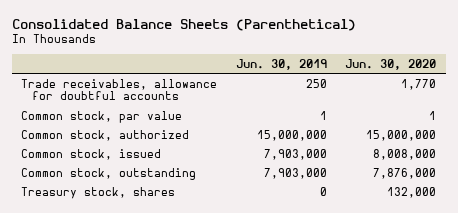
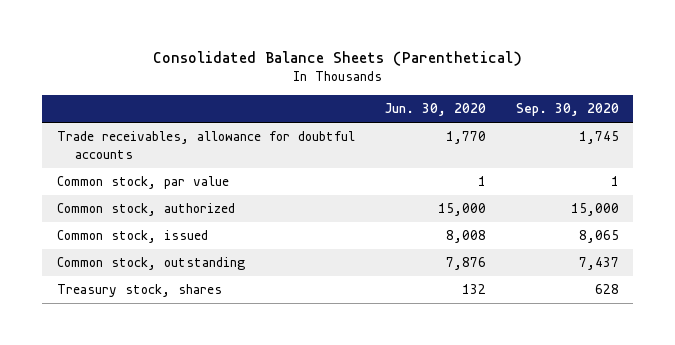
[235,58,327,70] Jun. 30, 2019 -> none
none -> [515,103,619,117] Sep. 30, 2020
[366,129,437,141] 15,000,000 -> [437,203,486,217] 15,000
[373,148,437,160] 8,008,000 -> [445,230,486,244] 8,008
[373,167,437,179] 7,876,000 -> [445,257,486,271] 7,876
[387,186,437,198] 132,000 -> [461,284,486,295] 132

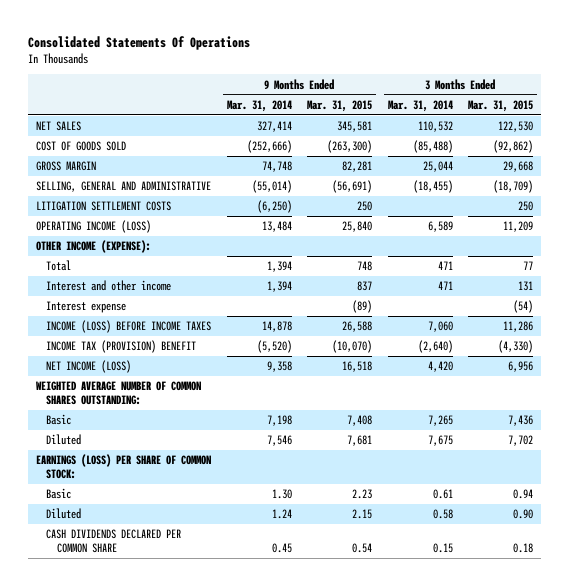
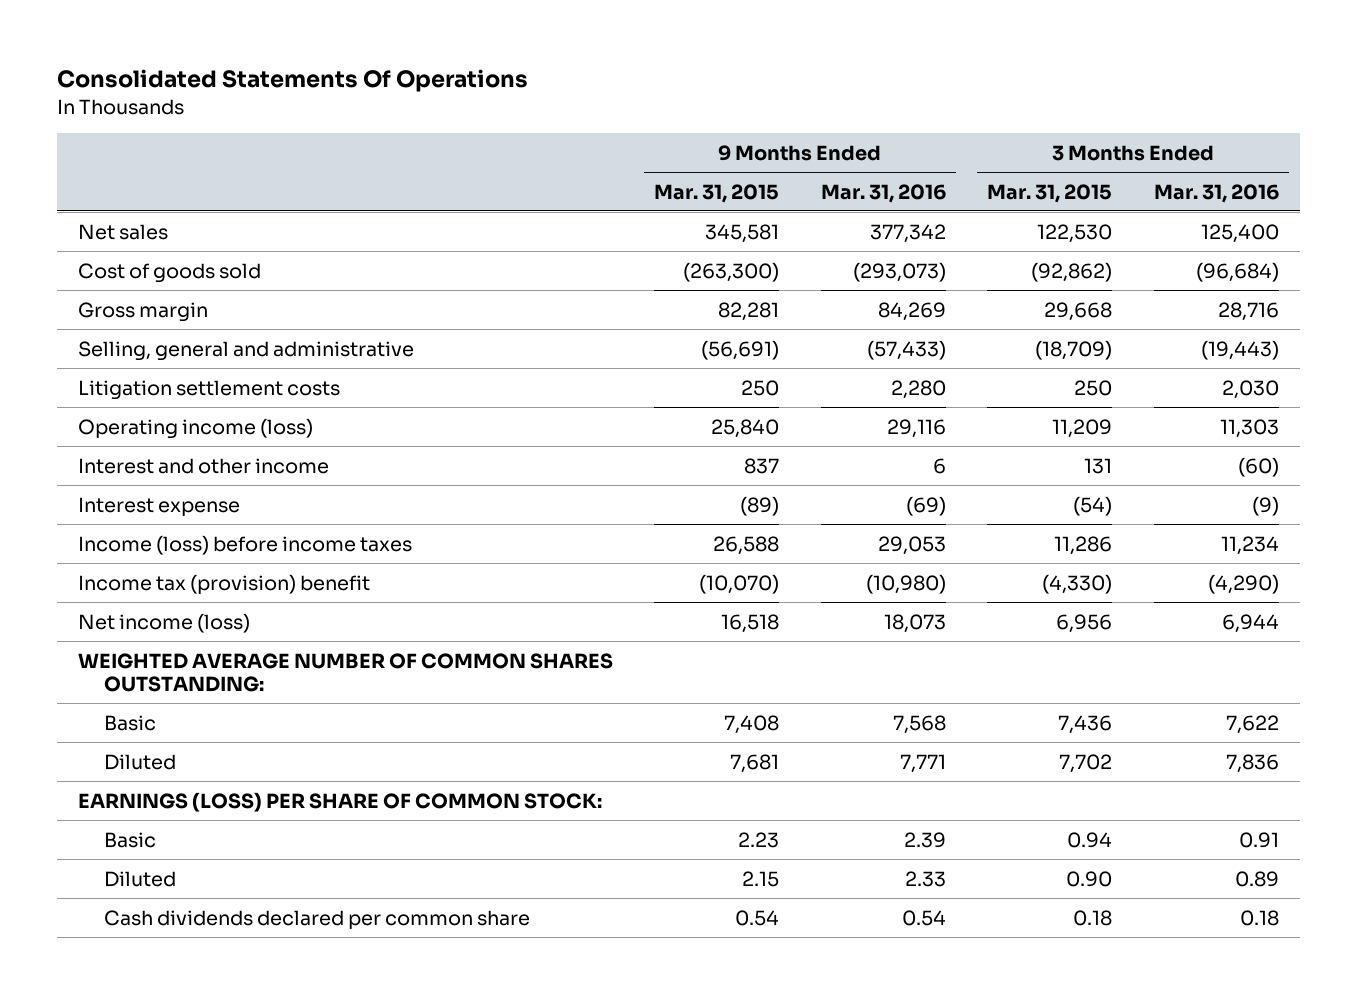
[226,99,292,112] Mar. 31, 2014 -> none
[387,99,453,112] Mar. 31, 2014 -> none
none -> [820,183,946,203] Mar. 31, 2016
none -> [1153,183,1279,203] Mar. 31, 2016
[36,240,152,254] OTHER INCOME (EXPENSE): -> none
[46,260,72,272] Total -> none
[36,121,82,132] NET SALES -> [77,223,168,240] Net sales
[36,141,127,152] COST OF GOODS SOLD -> [77,262,261,283] Cost of goods sold
[36,161,97,172] GROSS MARGIN -> [77,301,208,322] Gross margin
[36,181,212,193] SELLING, GENERAL AND ADMINISTRATIVE -> [77,340,414,361] Selling, general and administrative
[36,201,172,212] LITIGATION SETTLEMENT COSTS -> [77,379,340,400] Litigation settlement costs
[36,220,152,234] OPERATING INCOME (LOSS) -> [77,417,313,439] Operating income (loss)
[46,320,212,334] INCOME (LOSS) BEFORE INCOME TAXES -> [77,534,412,555] Income (loss) before income taxes
[46,340,197,354] INCOME TAX (PROVISION) BENEFIT -> [77,573,370,594] Income tax (provision) benefit
[46,360,132,374] NET INCOME (LOSS) -> [77,612,250,633] Net income (loss)
[46,529,182,554] CASH DIVIDENDS DECLARED PER COMMON SHARE -> [103,909,530,929] Cash dividends declared per common share

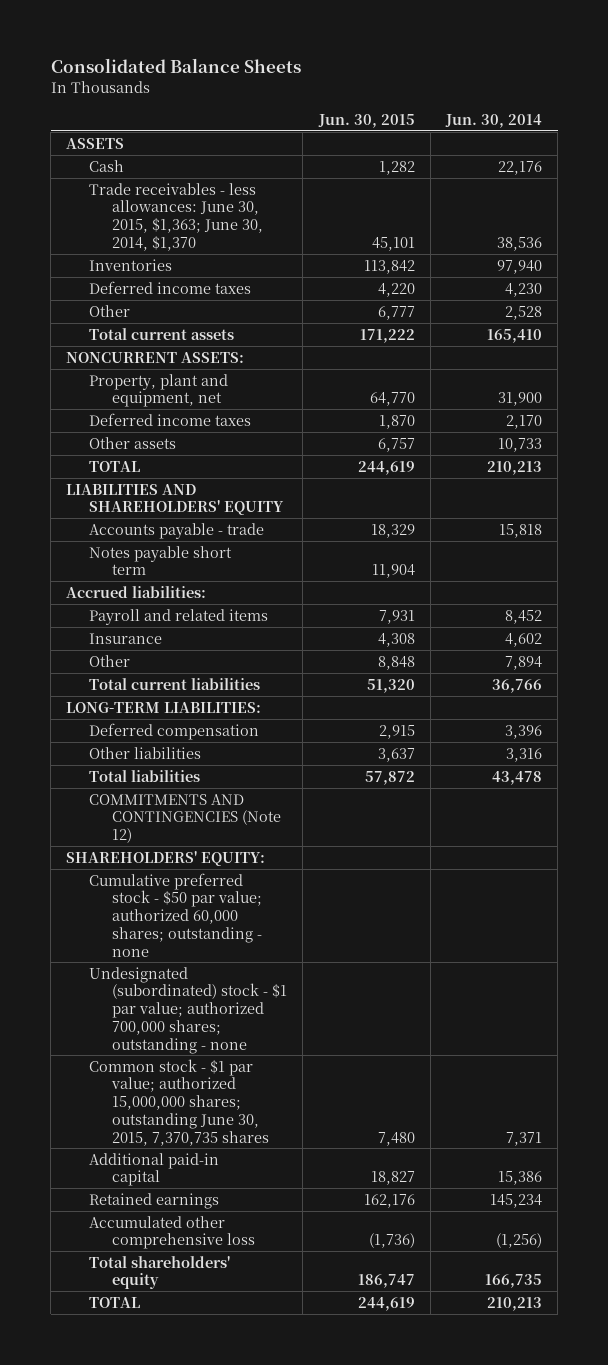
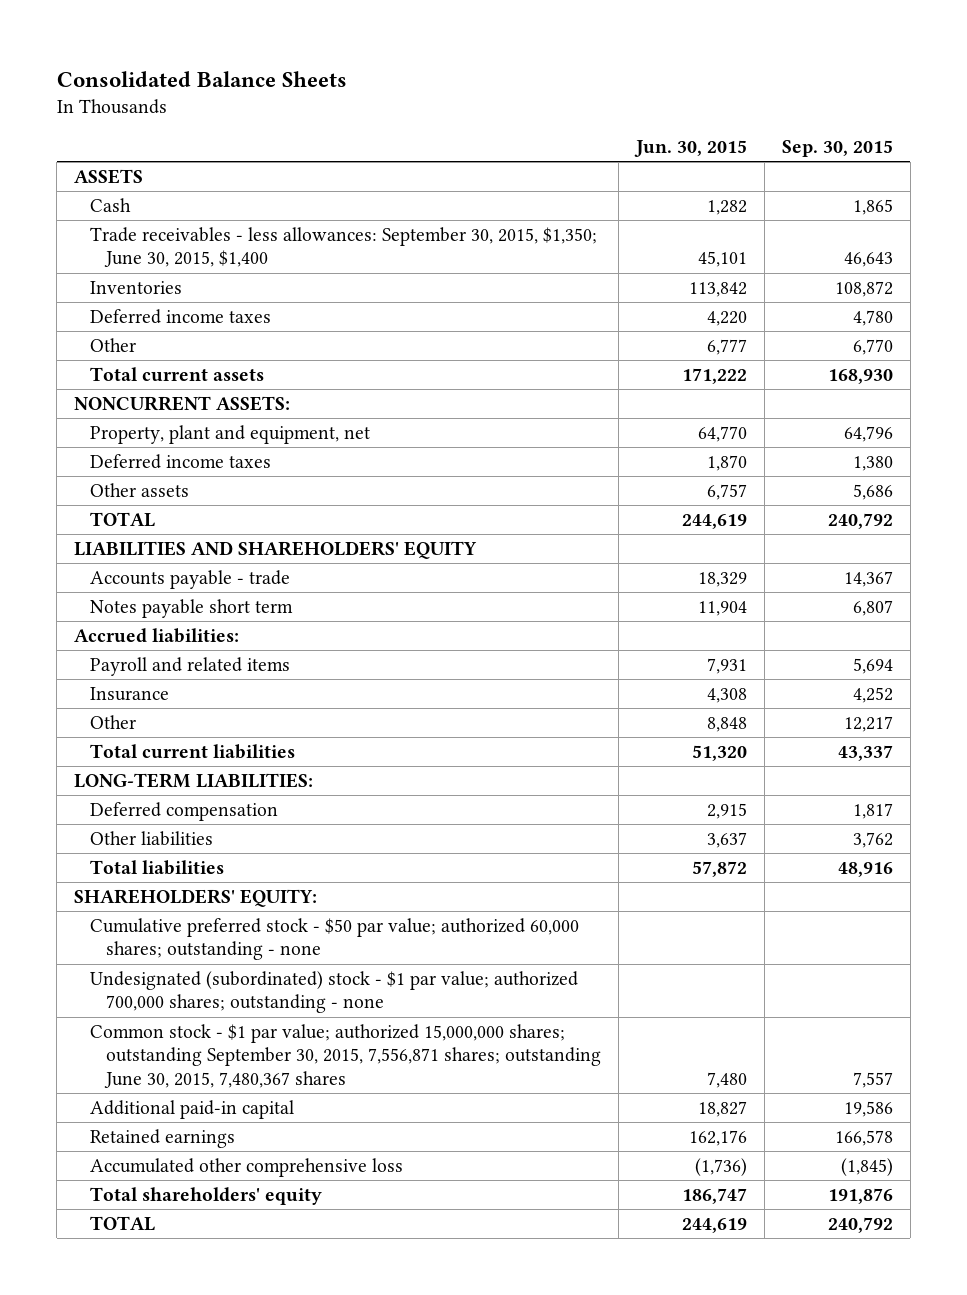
[444,113,542,128] Jun. 30, 2014 -> none
none -> [781,140,893,158] Sep. 30, 2015
[89,182,264,251] Trade receivables - less allowances: June 30, 2015, $1,363; June 30, 2014, $1,370 -> [89,226,597,268] Trade receivables - less allowances: September 30, 2015, $1,350; June 30, 2015, $1,400
[89,793,282,844] COMMITMENTS AND CONTINGENCIES (Note 12) -> none
[89,1058,270,1146] Common stock - $1 par value; authorized 15,000,000 shares; outstanding June 30, 2015, 7,370,735 shares -> [89,1023,601,1089] Common stock - $1 par value; authorized 15,000,000 shares; outstanding September 30, 2015, 7,556,871 shares; outstanding June 30, 2015, 7,480,367 shares

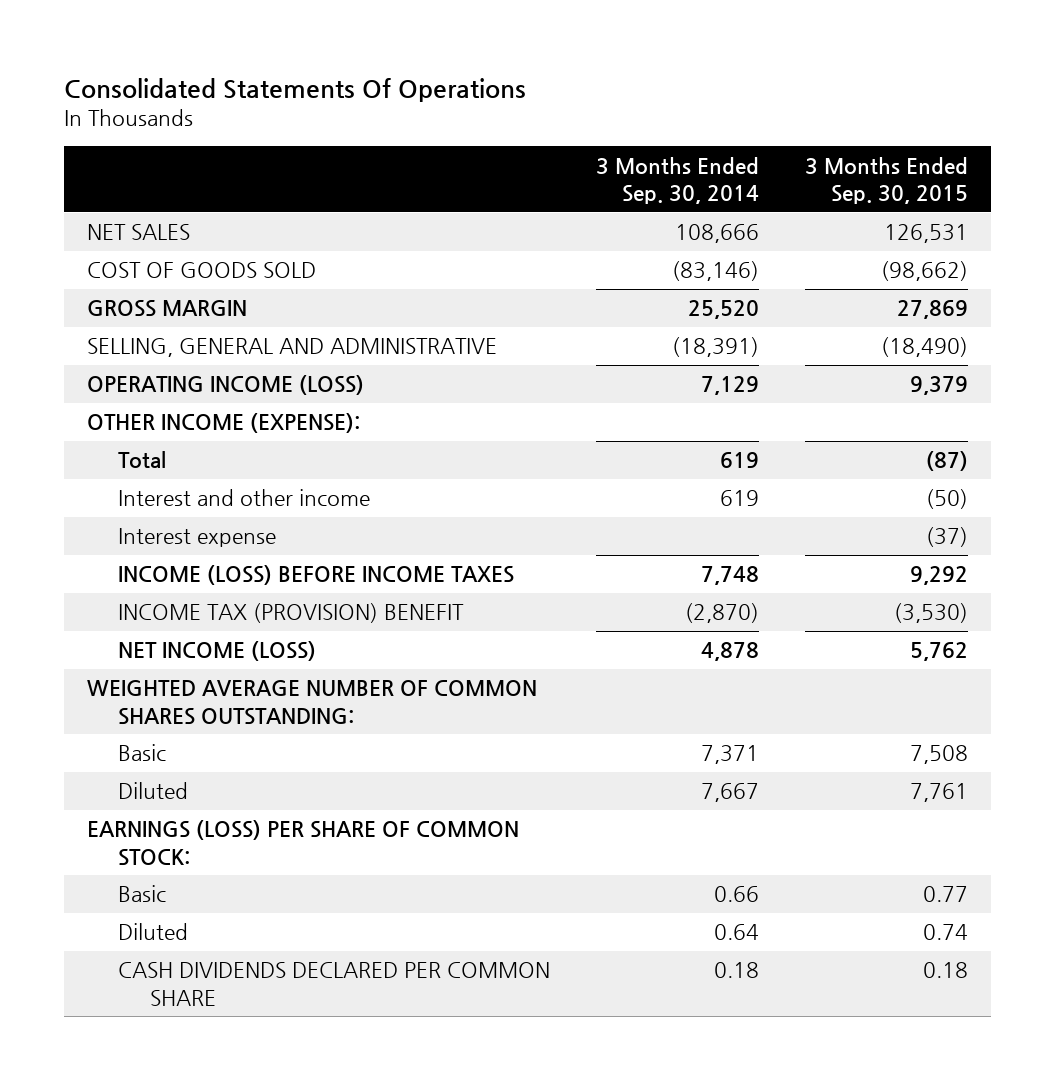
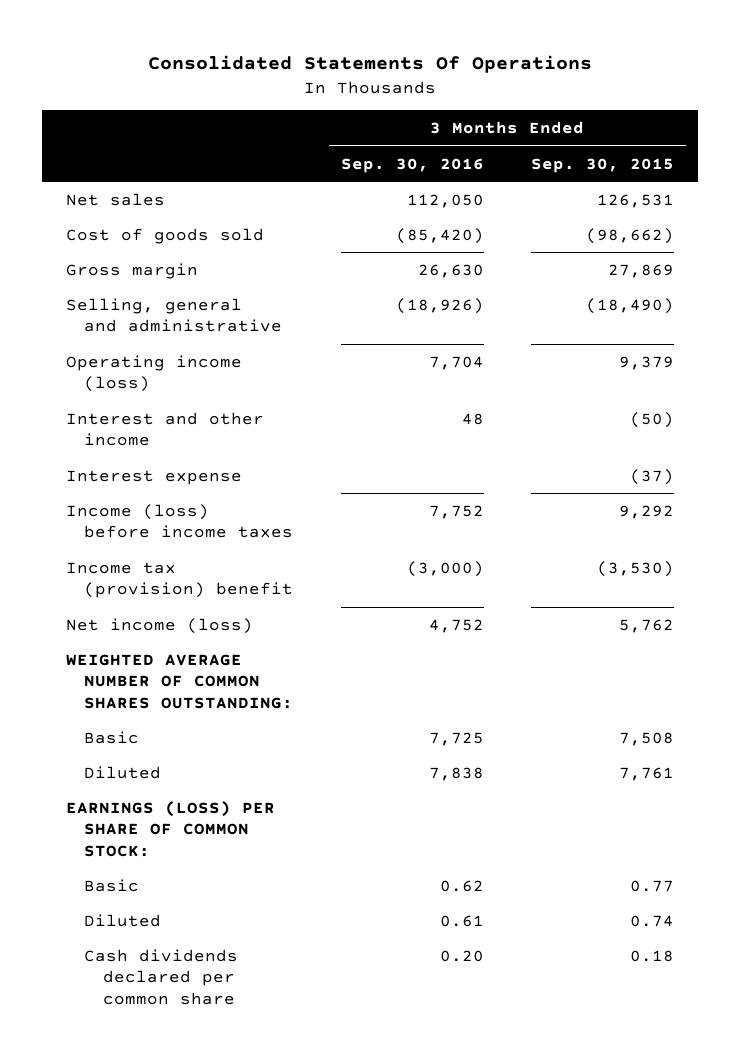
[596,156,760,204] 3 Months Ended Sep. 30, 2014 -> none
none -> [340,157,484,173] Sep. 30, 2016
[86,413,360,434] OTHER INCOME (EXPENSE): -> none
[118,451,167,469] Total -> none
[86,224,190,241] NET SALES -> [65,192,165,206] Net sales
[86,262,316,279] COST OF GOODS SOLD -> [65,227,264,244] Cost of goods sold
[86,300,247,318] GROSS MARGIN -> [65,262,198,279] Gross margin
[86,338,497,358] SELLING, GENERAL AND ADMINISTRATIVE -> [65,297,283,333] Selling, general and administrative
[86,375,364,396] OPERATING INCOME (LOSS) -> [65,354,242,393] Operating income (loss)
[118,565,515,586] INCOME (LOSS) BEFORE INCOME TAXES -> [65,503,294,539] Income (loss) before income taxes
[118,603,465,624] INCOME TAX (PROVISION) BENEFIT -> [65,561,294,599] Income tax (provision) benefit
[118,641,317,662] NET INCOME (LOSS) -> [65,617,253,634] Net income (loss)
[118,962,551,1006] CASH DIVIDENDS DECLARED PER COMMON SHARE -> [84,948,239,1005] Cash dividends declared per common share

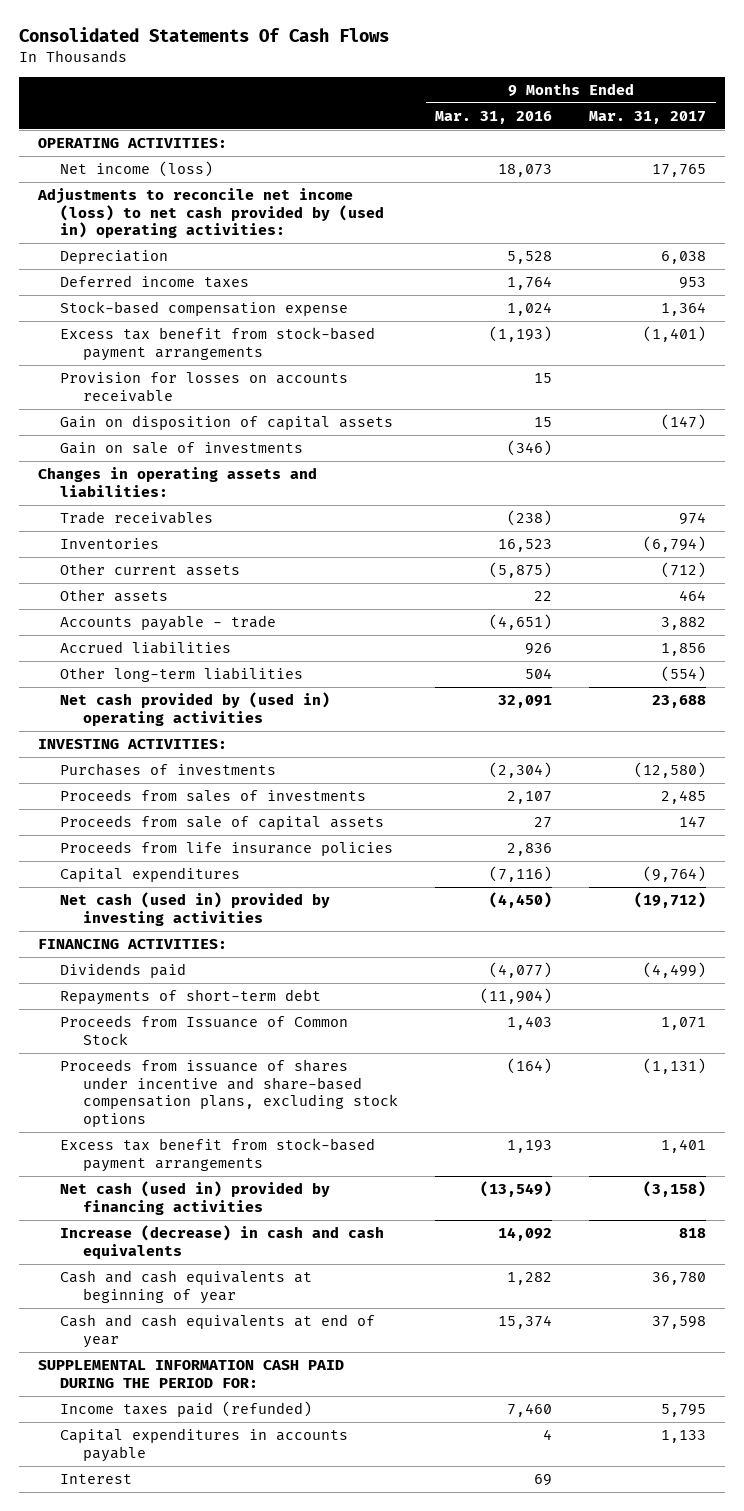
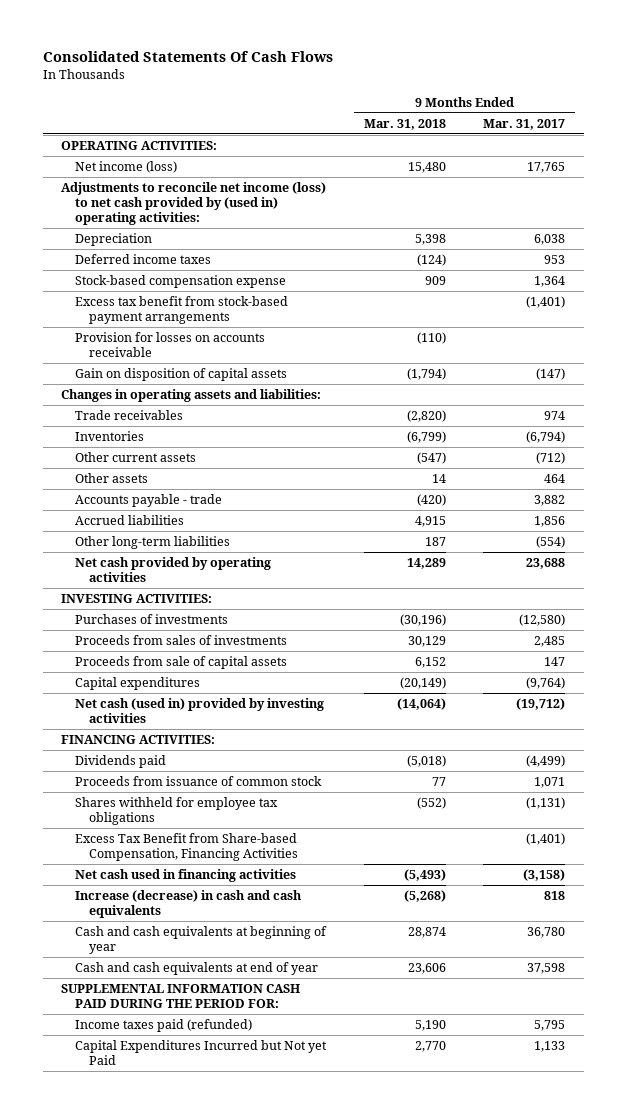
[435,110,553,124] Mar. 31, 2016 -> none
none -> [363,118,446,130] Mar. 31, 2018
[60,442,304,455] Gain on sale of investments -> none
[60,692,331,726] Net cash provided by (used in) operating activities -> [75,556,272,583] Net cash provided by operating activities
[60,841,394,857] Proceeds from life insurance policies -> none
[60,989,322,1006] Repayments of short-term debt -> none
[60,1015,349,1045] Proceeds from Issuance of Common Stock -> [75,775,323,786] Proceeds from issuance of common stock
[60,1059,398,1127] Proceeds from issuance of shares under incentive and share-based compensation plans, excluding stock options -> [75,796,279,826] Shares withheld for employee tax obligations
[60,1138,376,1172] Excess tax benefit from stock-based payment arrangements -> [75,832,299,862] Excess Tax Benefit from Share-based Compensation, Financing Activities
[661,1139,707,1154] 1,401 -> [526,832,566,845] (1,401)
[60,1181,331,1215] Net cash (used in) provided by financing activities -> [75,868,297,882] Net cash used in financing activities
[60,1474,133,1485] Interest -> none
[60,1428,349,1462] Capital expenditures in accounts payable -> [75,1039,328,1066] Capital Expenditures Incurred but Not yet Paid

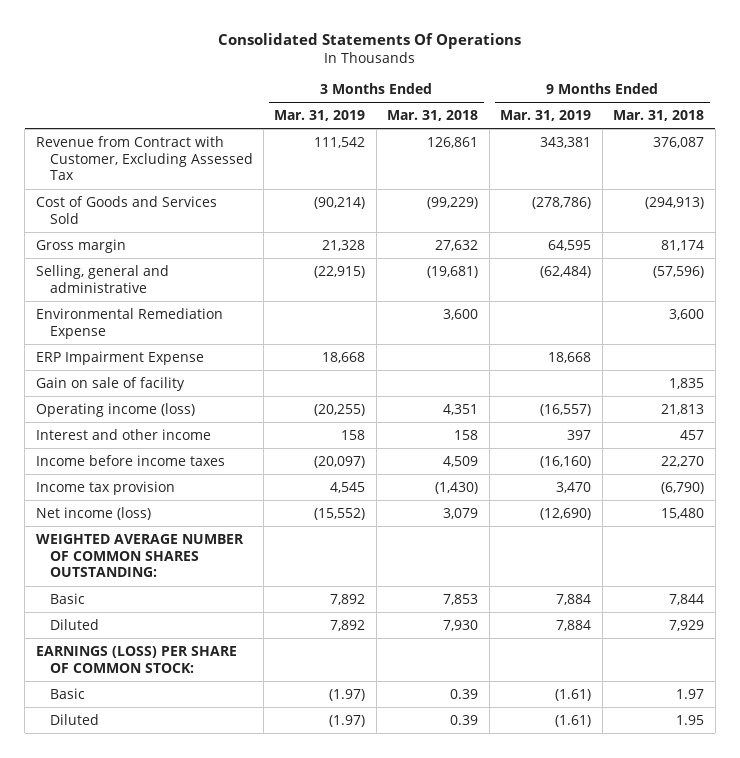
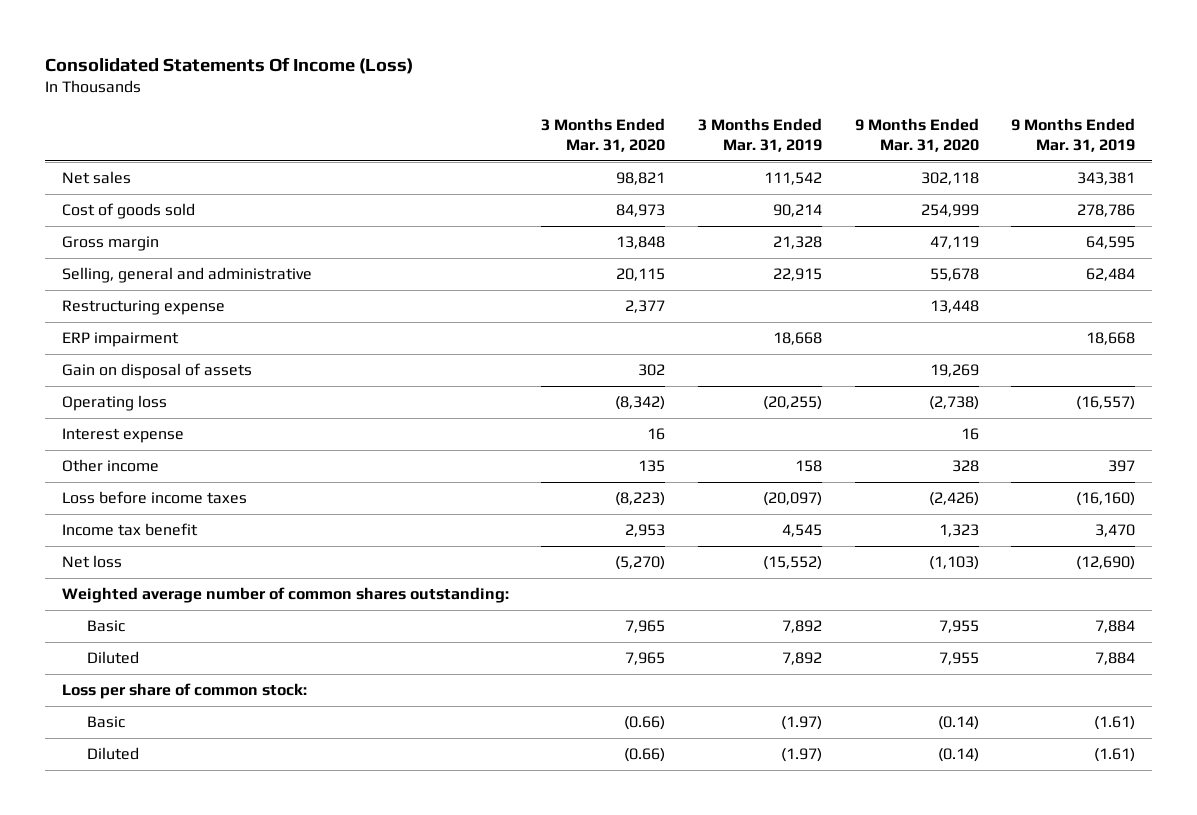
[217,33,521,50] Consolidated Statements Of Operations -> [45,56,414,74] Consolidated Statements Of Income (Loss)
[387,110,479,122] Mar. 31, 2018 -> none
[613,110,705,122] Mar. 31, 2018 -> none
none -> [541,117,666,152] 3 Months Ended Mar. 31, 2020
none -> [854,117,979,152] 9 Months Ended Mar. 31, 2020
[35,135,253,181] Revenue from Contract with Customer, Excluding Assessed Tax -> [61,171,131,185] Net sales
[35,195,217,224] Cost of Goods and Services Sold -> [61,203,195,220] Cost of goods sold
[314,196,366,209] (90,214) -> [773,204,823,218] 90,214
[532,196,592,209] (278,786) -> [1077,204,1136,218] 278,786
[35,307,223,339] Environmental Remediation Expense -> none
[35,376,185,391] Gain on sale of facility -> none
[314,265,366,278] (22,915) -> [773,268,823,282] 22,915
[540,265,592,278] (62,484) -> [1086,268,1136,282] 62,484
none -> [61,300,225,316] Restructuring expense
[35,350,204,365] ERP Impairment Expense -> [61,332,179,348] ERP impairment
none -> [61,363,252,380] Gain on disposal of assets
[35,402,195,417] Operating income (loss) -> [61,395,167,412] Operating loss
none -> [61,428,184,444] Interest expense
[35,428,211,440] Interest and other income -> [61,459,159,473] Other income
[35,454,225,466] Income before income taxes -> [61,491,247,505] Loss before income taxes
[35,480,175,495] Income tax provision -> [61,523,198,537] Income tax benefit
[35,506,151,520] Net income (loss) -> [61,555,122,569] Net loss
[35,533,244,578] WEIGHTED AVERAGE NUMBER OF COMMON SHARES OUTSTANDING: -> [61,587,509,604] Weighted average number of common shares outstanding:
[35,645,237,673] EARNINGS (LOSS) PER SHARE OF COMMON STOCK: -> [61,683,307,700] Loss per share of common stock:

